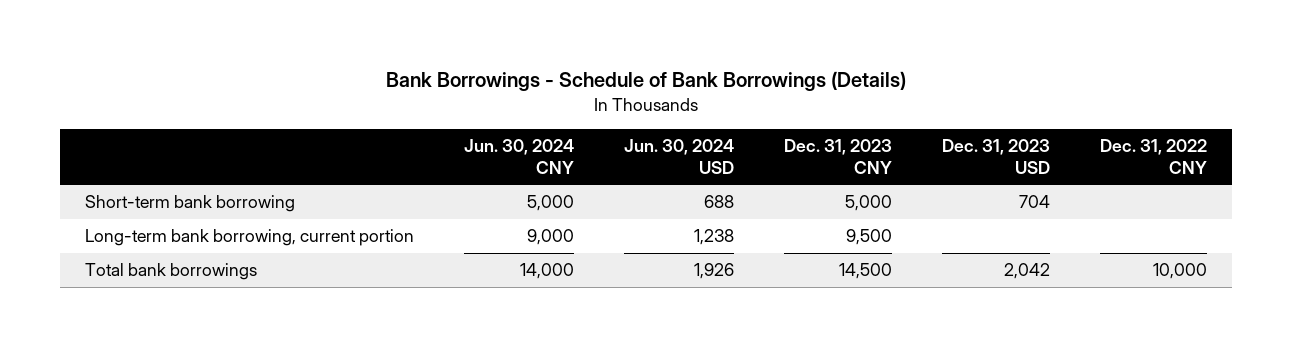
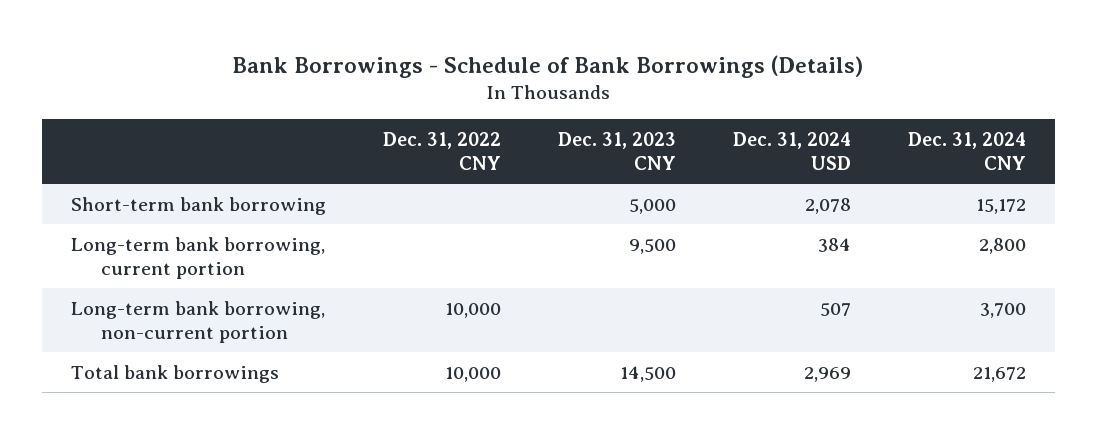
[464,138,575,174] Jun. 30, 2024 CNY -> none
[624,138,735,174] Jun. 30, 2024 USD -> none
[942,138,1051,174] Dec. 31, 2023 USD -> none
none -> [732,131,851,171] Dec. 31, 2024 USD
none -> [908,131,1027,171] Dec. 31, 2024 CNY
none -> [70,300,325,344] Long-term bank borrowing, non-current portion

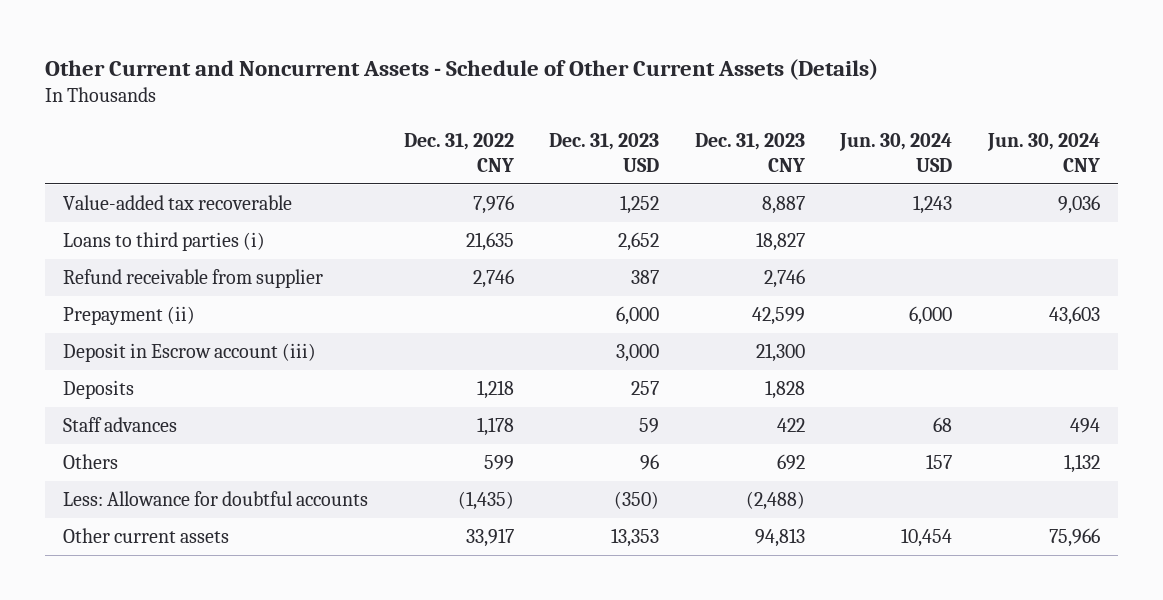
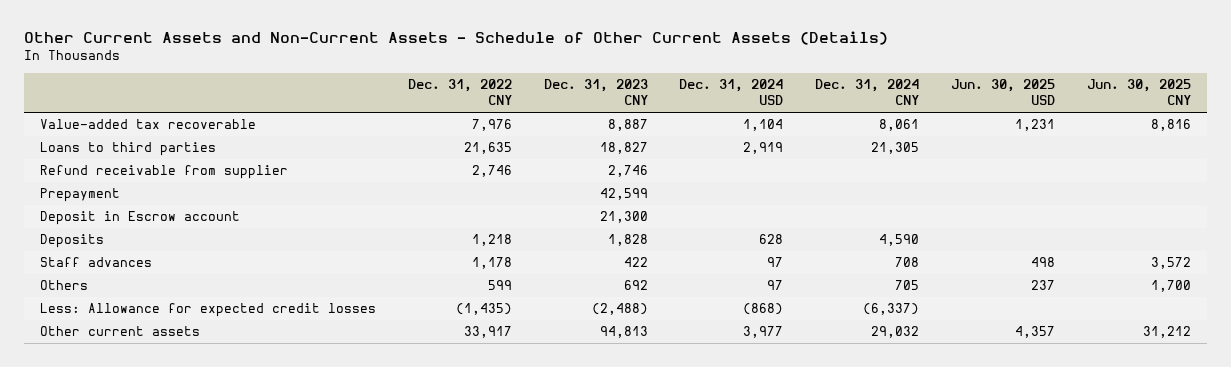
[45,58,879,80] Other Current and Noncurrent Assets - Schedule of Other Current Assets (Details) -> [23,31,888,46] Other Current Assets and Non-Current Assets - Schedule of Other Current Assets (Details)
[549,132,660,172] Dec. 31, 2023 USD -> none
[839,132,953,172] Jun. 30, 2024 USD -> none
[986,132,1100,172] Jun. 30, 2024 CNY -> none
none -> [679,79,784,106] Dec. 31, 2024 USD
none -> [815,79,920,106] Dec. 31, 2024 CNY
none -> [951,79,1056,106] Jun. 30, 2025 USD
none -> [1087,79,1192,106] Jun. 30, 2025 CNY
[63,231,266,251] Loans to third parties (i) -> [39,142,216,157] Loans to third parties
[63,305,196,325] Prepayment (ii) -> [39,188,120,203] Prepayment
[63,342,317,362] Deposit in Escrow account (iii) -> [39,211,240,226] Deposit in Escrow account
[63,490,369,506] Less: Allowance for doubtful accounts -> [39,303,376,318] Less: Allowance for expected credit losses

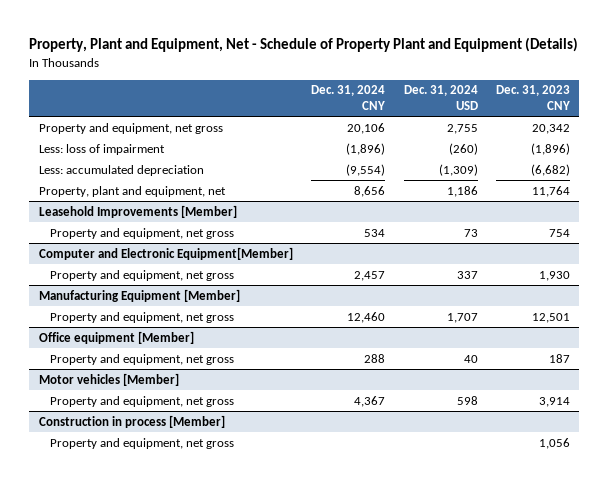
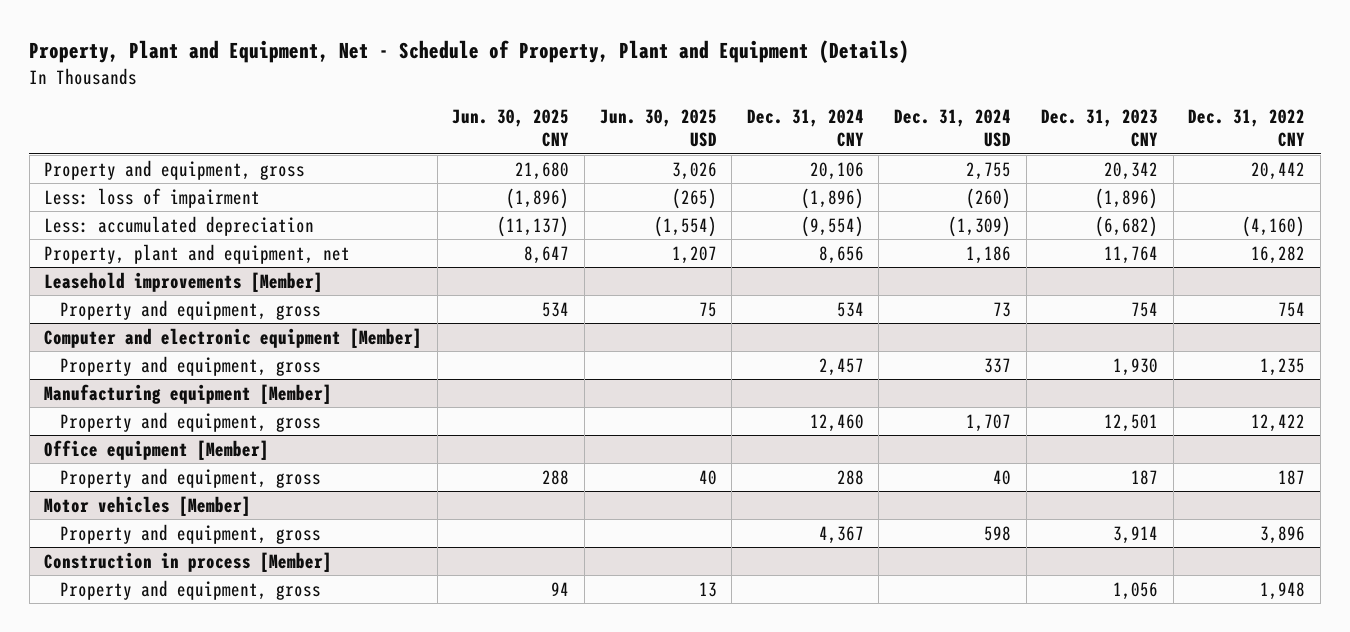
[29,37,579,53] Property, Plant and Equipment, Net - Schedule of Property Plant and Equipment (Details) -> [29,40,910,64] Property, Plant and Equipment, Net - Schedule of Property, Plant and Equipment (Details)
none -> [452,109,570,148] Jun. 30, 2025 CNY
none -> [599,109,717,148] Jun. 30, 2025 USD
none -> [1188,109,1306,148] Dec. 31, 2022 CNY
[38,122,223,134] Property and equipment, net gross -> [44,159,306,180] Property and equipment, gross
[38,204,237,218] Leasehold Improvements [Member] -> [44,271,324,292] Leasehold improvements [Member]
[49,227,234,239] Property and equipment, net gross -> [59,299,321,320] Property and equipment, gross
[38,246,293,260] Computer and Electronic Equipment[Member] -> [44,327,423,348] Computer and electronic equipment [Member]
[49,269,234,281] Property and equipment, net gross -> [59,355,321,376] Property and equipment, gross
[38,288,240,302] Manufacturing Equipment [Member] -> [44,383,333,404] Manufacturing equipment [Member]
[49,311,234,323] Property and equipment, net gross -> [59,411,321,432] Property and equipment, gross
[49,353,234,365] Property and equipment, net gross -> [59,467,321,488] Property and equipment, gross
[49,395,234,407] Property and equipment, net gross -> [59,523,321,544] Property and equipment, gross
[49,437,234,449] Property and equipment, net gross -> [59,579,321,600] Property and equipment, gross

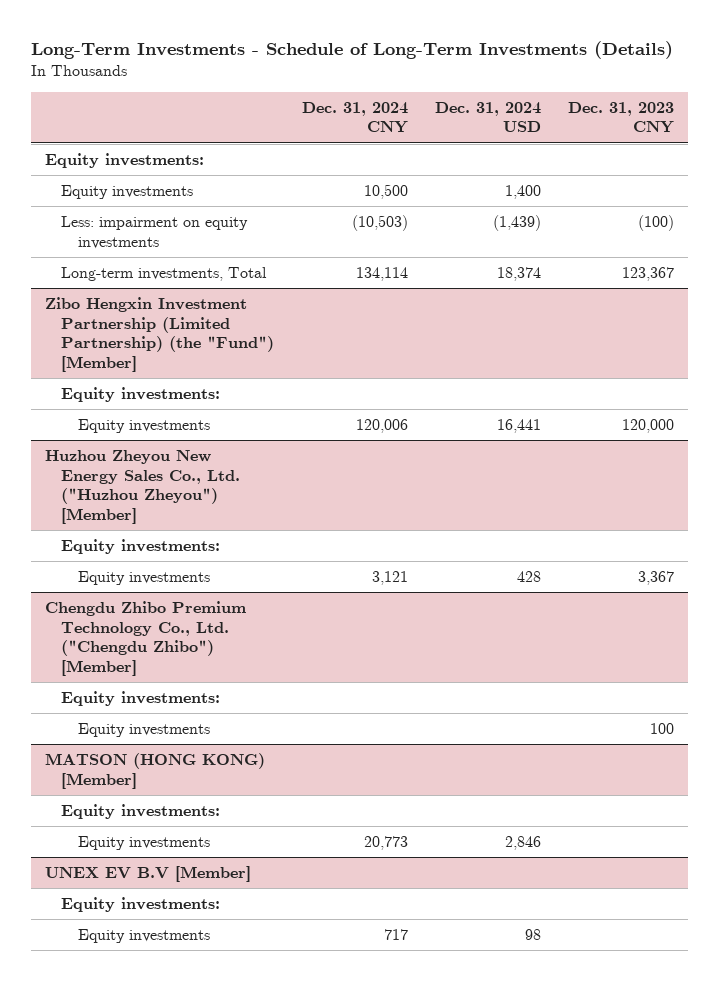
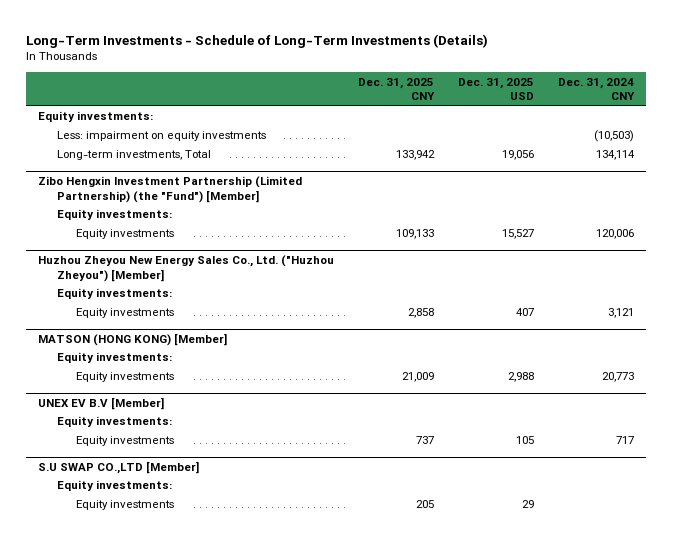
[434,101,541,133] Dec. 31, 2024 USD -> none
[568,101,675,134] Dec. 31, 2023 CNY -> none
none -> [358,77,436,101] Dec. 31, 2025 CNY
none -> [458,77,535,101] Dec. 31, 2025 USD
[61,185,194,200] Equity investments -> none
[44,601,246,676] Chengdu Zhibo Premium Technology Co., Ltd. ("Chengdu Zhibo") [Member] -> none
[61,691,221,707] Equity investments: -> none
[78,723,211,738] Equity investments -> none
none -> [38,460,200,474] S.U SWAP CO.,LTD [Member]
none -> [57,480,173,492] Equity investments:
none -> [75,500,174,511] Equity investments

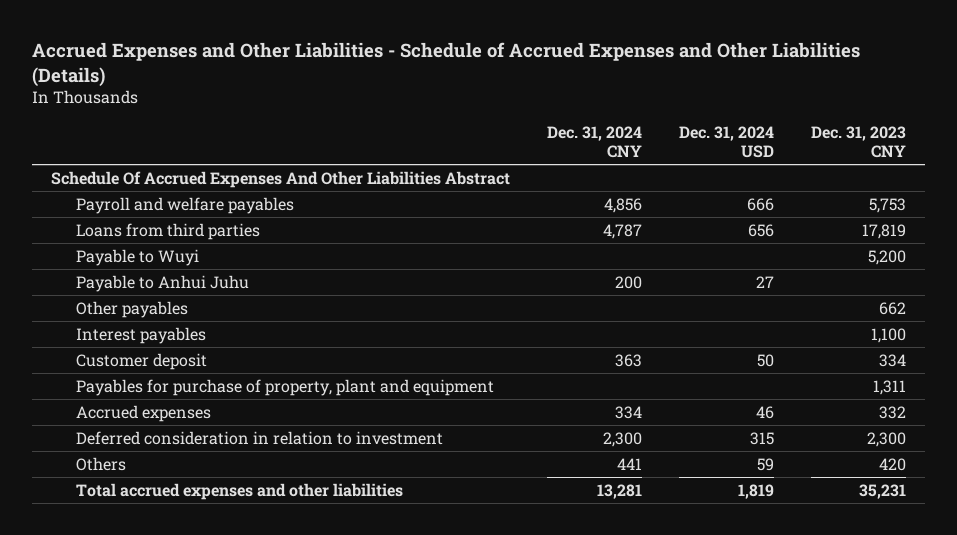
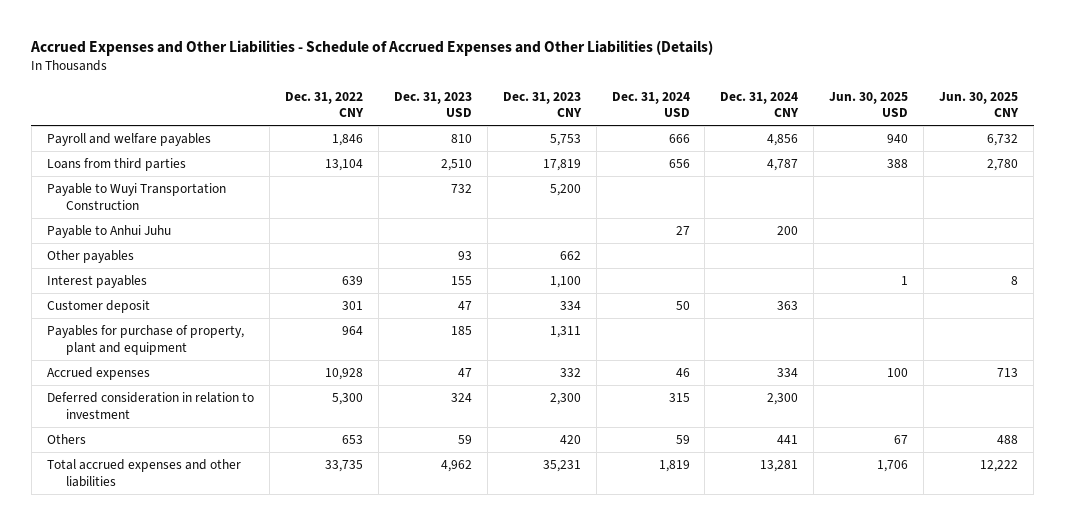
none -> [284,91,364,118] Dec. 31, 2022 CNY
none -> [393,91,472,118] Dec. 31, 2023 USD
none -> [829,91,909,118] Jun. 30, 2025 USD
none -> [939,91,1020,118] Jun. 30, 2025 CNY
[50,170,510,188] Schedule Of Accrued Expenses And Other Liabilities Abstract -> none
[76,248,200,266] Payable to Wuyi -> [46,182,226,210] Payable to Wuyi Transportation Construction

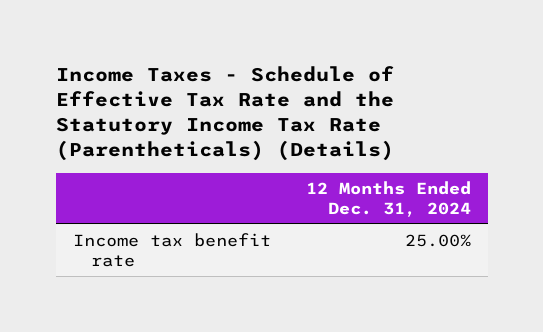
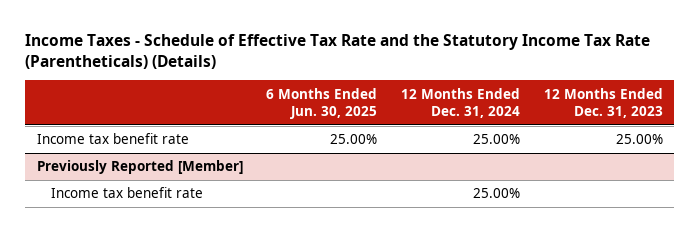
none -> [266,87,378,120] 6 Months Ended Jun. 30, 2025
none -> [543,87,663,119] 12 Months Ended Dec. 31, 2023
none -> [36,160,243,175] Previously Reported [Member]
none -> [50,187,203,199] Income tax benefit rate

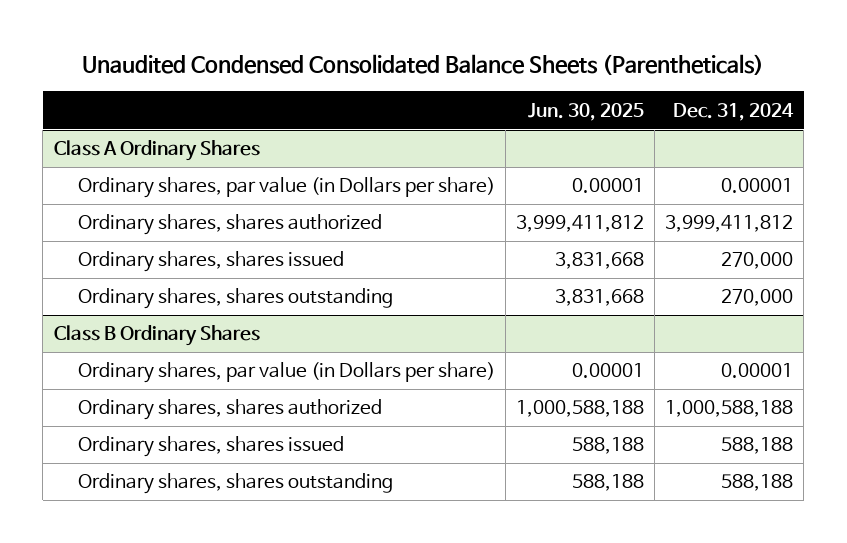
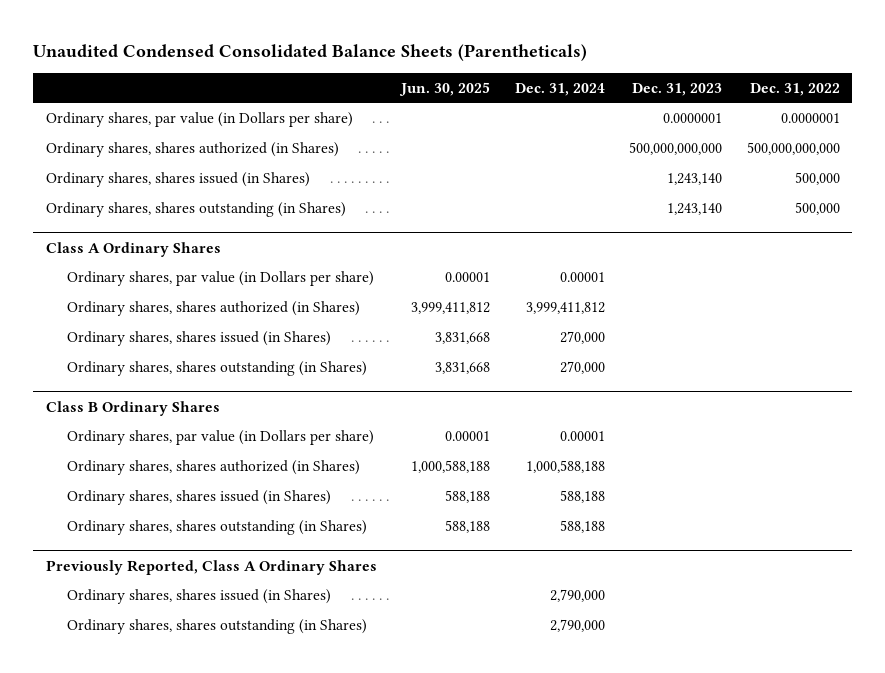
none -> [632,82,723,96] Dec. 31, 2023
none -> [749,82,840,96] Dec. 31, 2022
none -> [45,111,353,127] Ordinary shares, par value (in Dollars per share)
none -> [45,141,339,157] Ordinary shares, shares authorized (in Shares)
none -> [45,171,310,187] Ordinary shares, shares issued (in Shares)
none -> [45,201,346,217] Ordinary shares, shares outstanding (in Shares)
[77,214,382,236] Ordinary shares, shares authorized -> [66,300,360,316] Ordinary shares, shares authorized (in Shares)
[77,251,344,273] Ordinary shares, shares issued -> [66,330,331,346] Ordinary shares, shares issued (in Shares)
[77,288,393,310] Ordinary shares, shares outstanding -> [66,360,367,376] Ordinary shares, shares outstanding (in Shares)
[77,399,382,421] Ordinary shares, shares authorized -> [66,459,360,475] Ordinary shares, shares authorized (in Shares)
[77,436,344,458] Ordinary shares, shares issued -> [66,489,331,505] Ordinary shares, shares issued (in Shares)
[77,473,393,495] Ordinary shares, shares outstanding -> [66,519,367,535] Ordinary shares, shares outstanding (in Shares)
none -> [45,559,377,575] Previously Reported, Class A Ordinary Shares
none -> [66,588,331,604] Ordinary shares, shares issued (in Shares)
none -> [66,618,367,634] Ordinary shares, shares outstanding (in Shares)

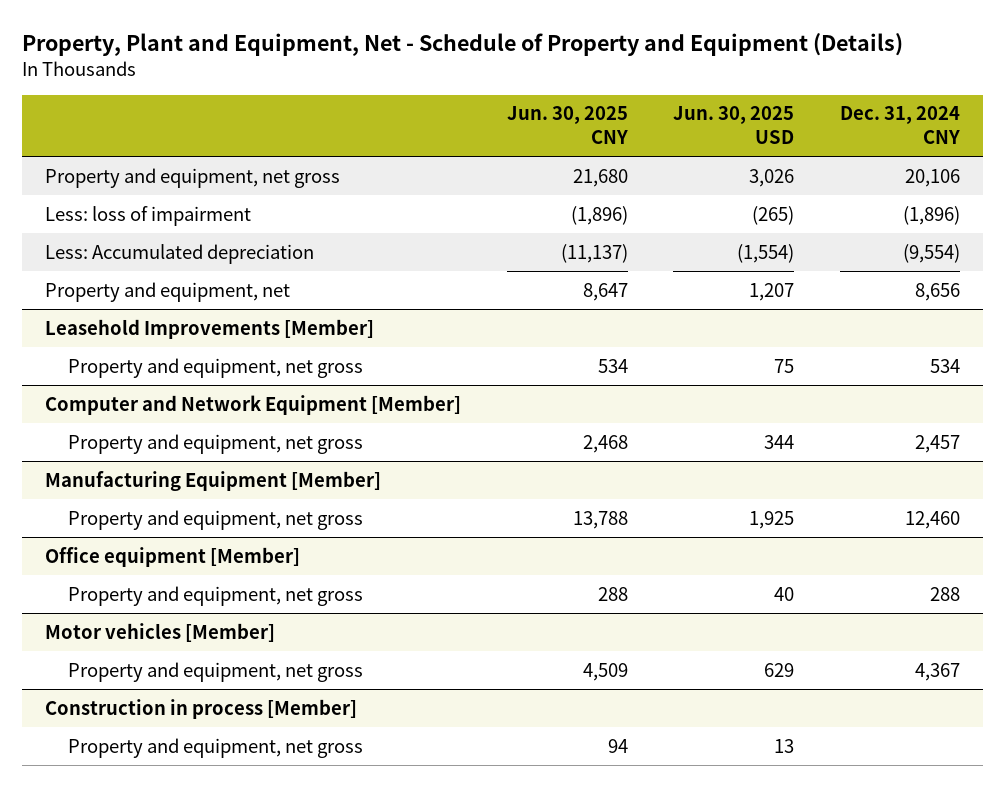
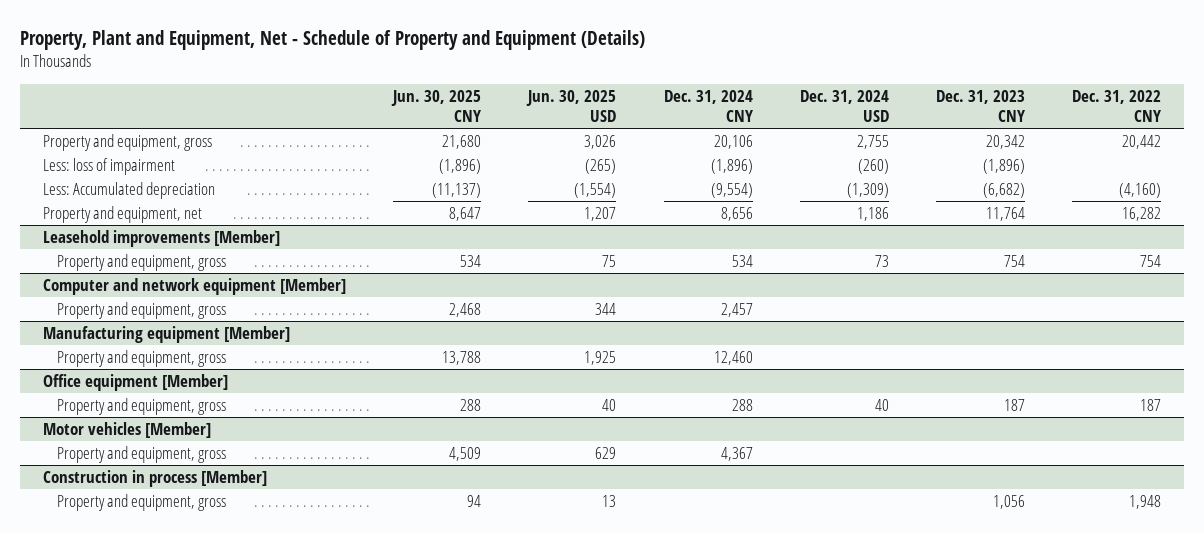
none -> [799,89,889,122] Dec. 31, 2024 USD
none -> [935,89,1025,122] Dec. 31, 2023 CNY
none -> [1071,89,1161,122] Dec. 31, 2022 CNY
[45,167,341,188] Property and equipment, net gross -> [43,134,213,152] Property and equipment, gross
[45,318,375,339] Leasehold Improvements [Member] -> [43,230,281,248] Leasehold improvements [Member]
[67,357,363,378] Property and equipment, net gross -> [57,254,227,272] Property and equipment, gross
[45,394,462,415] Computer and Network Equipment [Member] -> [43,278,347,296] Computer and network equipment [Member]
[67,433,363,454] Property and equipment, net gross -> [57,302,227,320] Property and equipment, gross
[45,470,382,491] Manufacturing Equipment [Member] -> [43,326,291,344] Manufacturing equipment [Member]
[67,509,363,530] Property and equipment, net gross -> [57,350,227,368] Property and equipment, gross
[67,585,363,606] Property and equipment, net gross -> [57,398,227,416] Property and equipment, gross
[67,661,363,682] Property and equipment, net gross -> [57,446,227,464] Property and equipment, gross
[67,737,363,758] Property and equipment, net gross -> [57,494,227,512] Property and equipment, gross

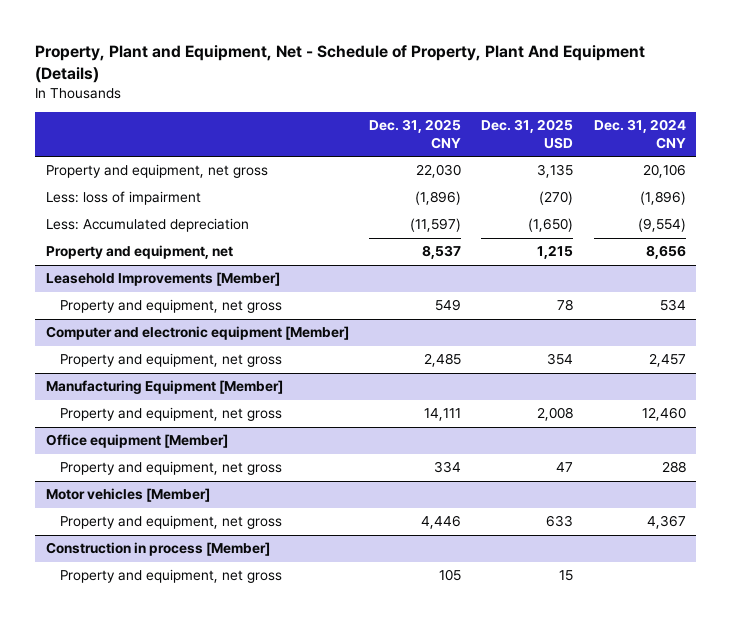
[19,30,645,51] Property, Plant and Equipment, Net - Schedule of Property and Equipment (Details) -> [35,45,646,84] Property, Plant and Equipment, Net - Schedule of Property, Plant And Equipment (Details)
[391,89,482,122] Jun. 30, 2025 CNY -> none
[526,89,617,122] Jun. 30, 2025 USD -> none
[799,89,889,122] Dec. 31, 2024 USD -> none
[935,89,1025,122] Dec. 31, 2023 CNY -> none
[1071,89,1161,122] Dec. 31, 2022 CNY -> none
none -> [369,119,462,149] Dec. 31, 2025 CNY
none -> [481,119,574,149] Dec. 31, 2025 USD
[43,134,213,152] Property and equipment, gross -> [45,164,268,179] Property and equipment, net gross
[43,230,281,248] Leasehold improvements [Member] -> [45,272,280,287] Leasehold Improvements [Member]
[57,254,227,272] Property and equipment, gross -> [60,299,283,314] Property and equipment, net gross
[43,278,347,296] Computer and network equipment [Member] -> [45,326,349,341] Computer and electronic equipment [Member]
[57,302,227,320] Property and equipment, gross -> [60,353,283,368] Property and equipment, net gross
[43,326,291,344] Manufacturing equipment [Member] -> [45,380,283,395] Manufacturing Equipment [Member]
[57,350,227,368] Property and equipment, gross -> [60,407,283,422] Property and equipment, net gross
[57,398,227,416] Property and equipment, gross -> [60,461,283,476] Property and equipment, net gross
[57,446,227,464] Property and equipment, gross -> [60,515,283,530] Property and equipment, net gross
[57,494,227,512] Property and equipment, gross -> [60,569,283,584] Property and equipment, net gross

